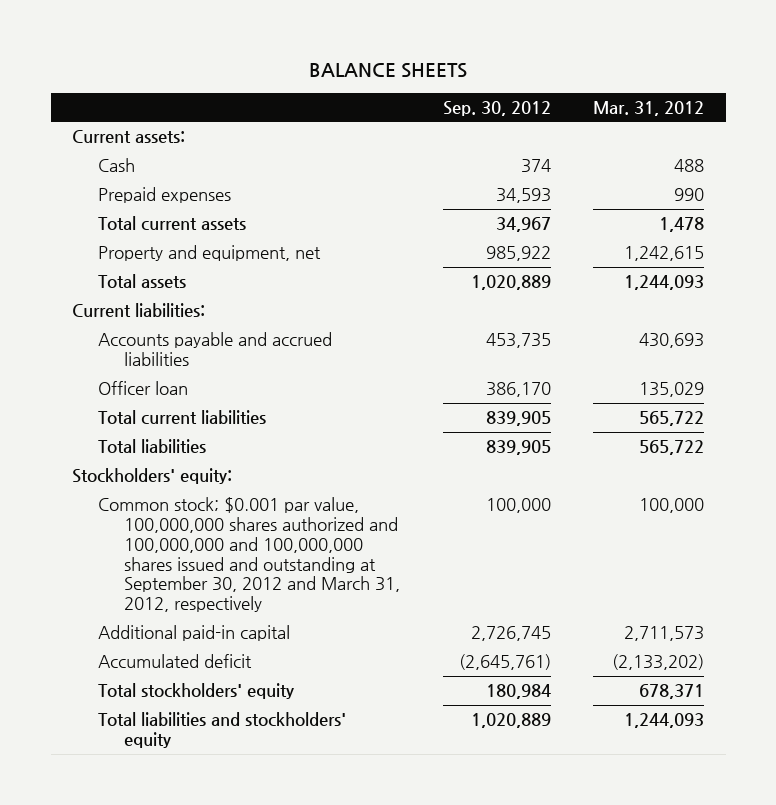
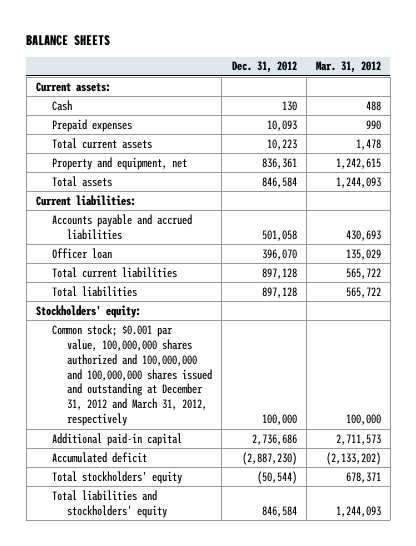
[442,100,551,116] Sep. 30, 2012 -> none
none -> [231,61,297,74] Dec. 31, 2012
[98,497,401,613] Common stock; $0.001 par value, 100,000,000 shares authorized and 100,000,000 and 100,000,000 shares issued and outstanding at September 30, 2012 and March 31, 2012, respectively -> [51,323,213,427] Common stock; $0.001 par value, 100,000,000 shares authorized and 100,000,000 and 100,000,000 shares issued and outstanding at December 31, 2012 and March 31, 2012, respectively

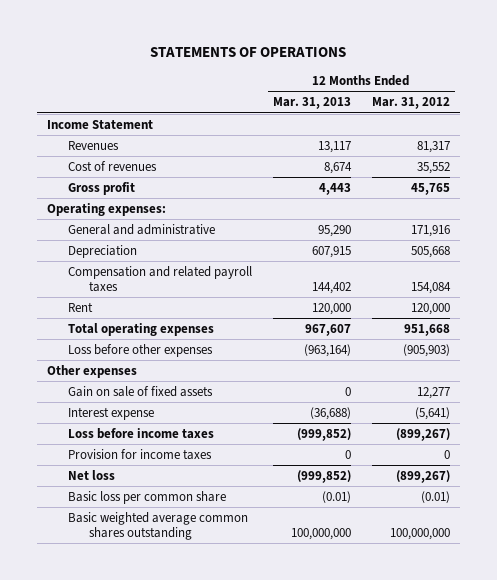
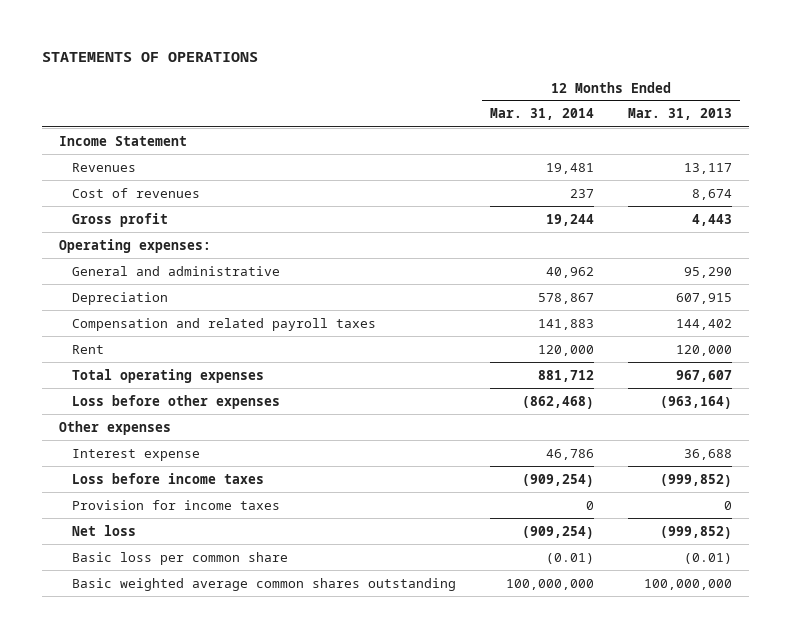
[371,97,450,110] Mar. 31, 2012 -> none
none -> [490,108,595,121] Mar. 31, 2014
[68,385,214,397] Gain on sale of fixed assets -> none
[309,406,351,420] (36,688) -> [683,448,732,460] 36,688

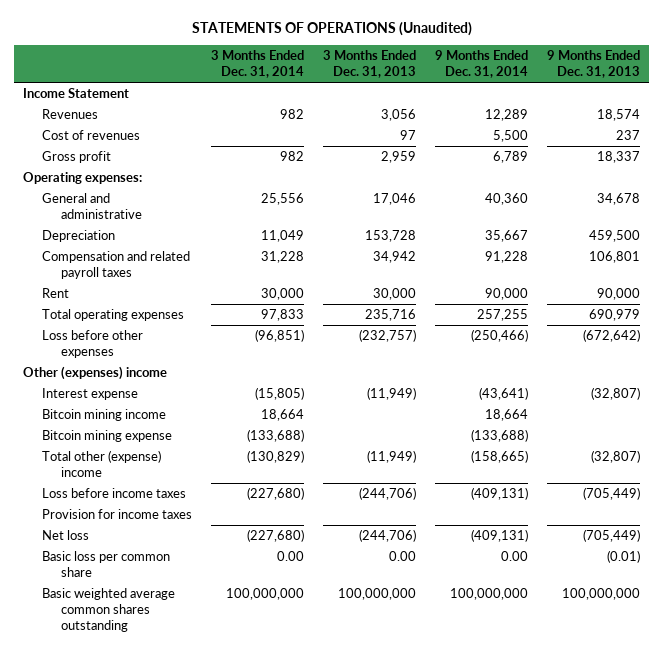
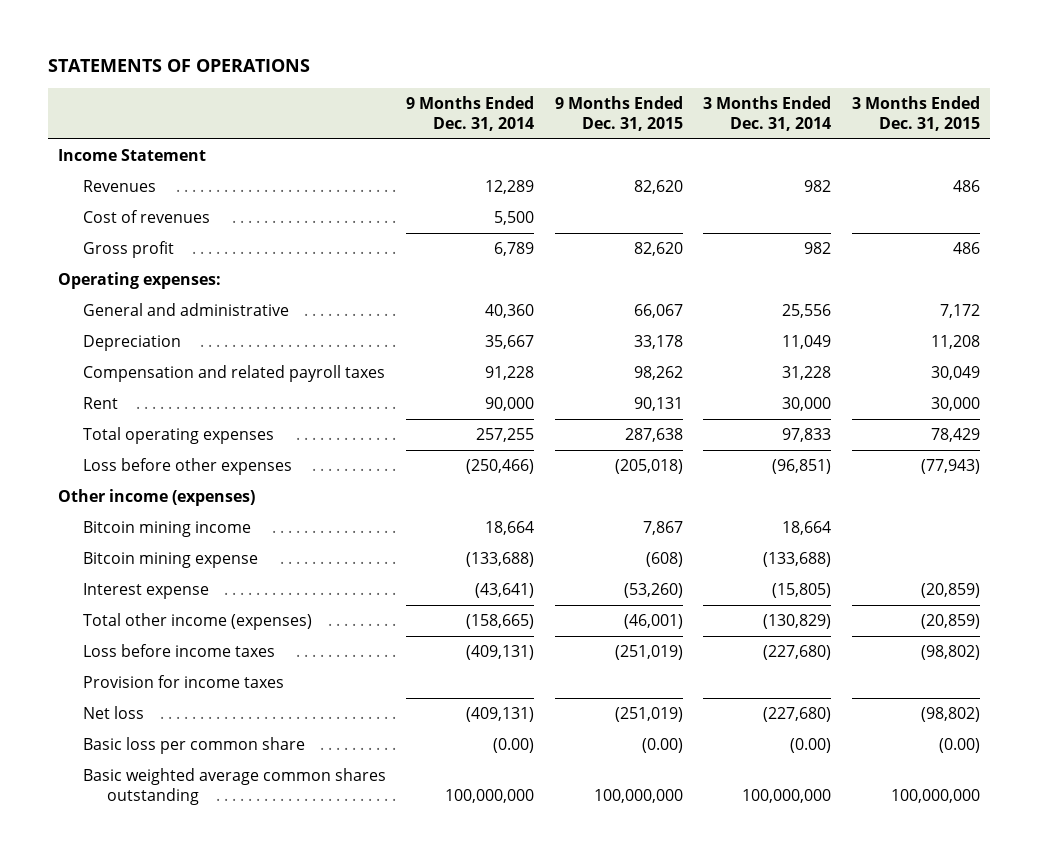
[191,21,472,36] STATEMENTS OF OPERATIONS (Unaudited) -> [47,59,310,73] STATEMENTS OF OPERATIONS
[322,50,416,78] 3 Months Ended Dec. 31, 2013 -> none
[546,50,640,78] 9 Months Ended Dec. 31, 2013 -> none
none -> [554,95,683,131] 9 Months Ended Dec. 31, 2015
none -> [851,95,980,131] 3 Months Ended Dec. 31, 2015
[23,365,168,380] Other (expenses) income -> [57,488,255,506] Other income (expenses)
[42,387,139,400] Interest expense -> [82,582,209,599] Interest expense
[42,449,162,477] Total other (expense) income -> [82,612,312,630] Total other income (expenses)
[276,550,304,561] 0.00 -> [790,737,832,753] (0.00)
[500,550,528,561] 0.00 -> [493,737,535,753] (0.00)

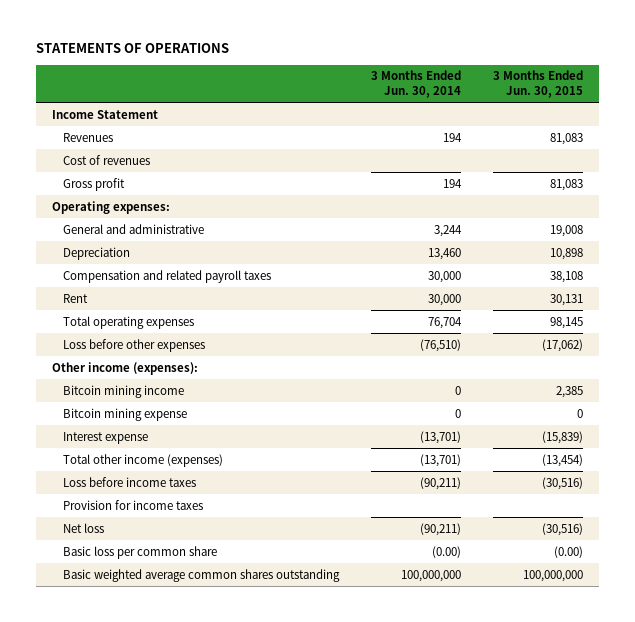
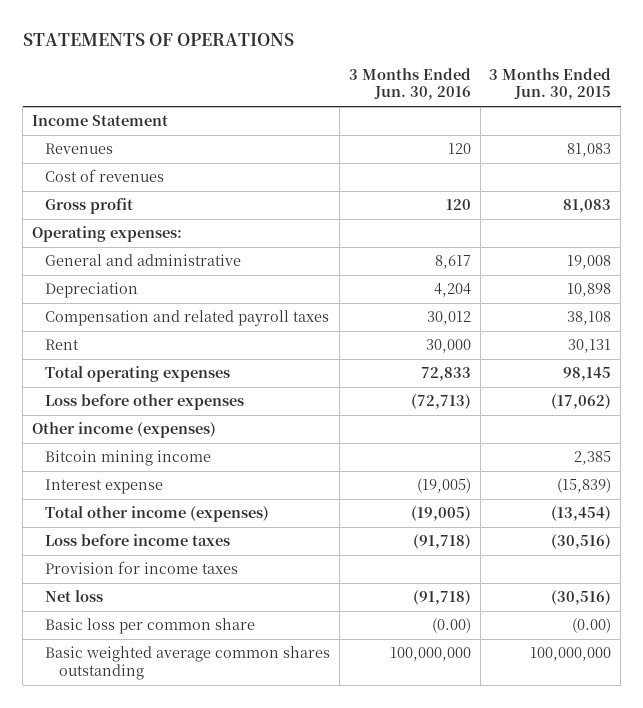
[371,70,462,98] 3 Months Ended Jun. 30, 2014 -> none
none -> [348,67,471,101] 3 Months Ended Jun. 30, 2016
[51,361,198,375] Other income (expenses): -> [32,422,217,439] Other income (expenses)
[63,407,188,421] Bitcoin mining expense -> none

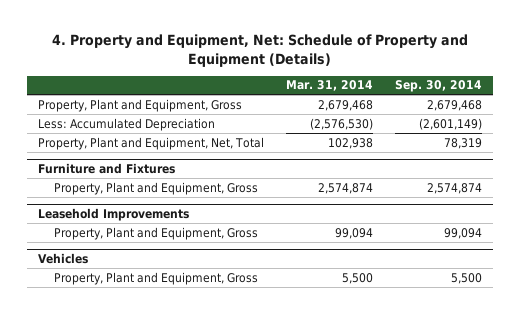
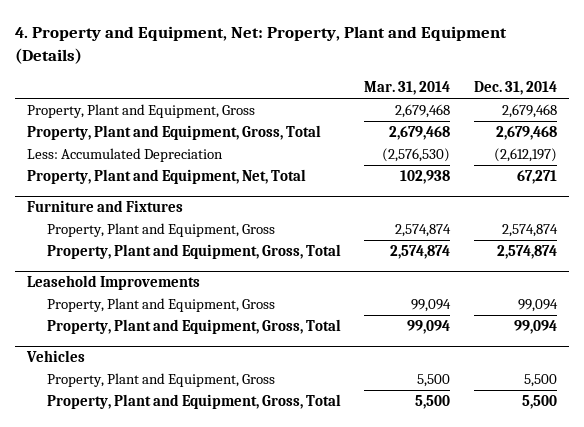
[51,34,468,67] 4. Property and Equipment, Net: Schedule of Property and Equipment (Details) -> [14,25,507,65] 4. Property and Equipment, Net: Property, Plant and Equipment (Details)
[394,80,482,93] Sep. 30, 2014 -> none
none -> [473,81,557,96] Dec. 31, 2014
none -> [26,125,321,141] Property, Plant and Equipment, Gross, Total
none -> [46,244,341,260] Property, Plant and Equipment, Gross, Total
none -> [46,319,341,335] Property, Plant and Equipment, Gross, Total
none -> [46,394,341,410] Property, Plant and Equipment, Gross, Total

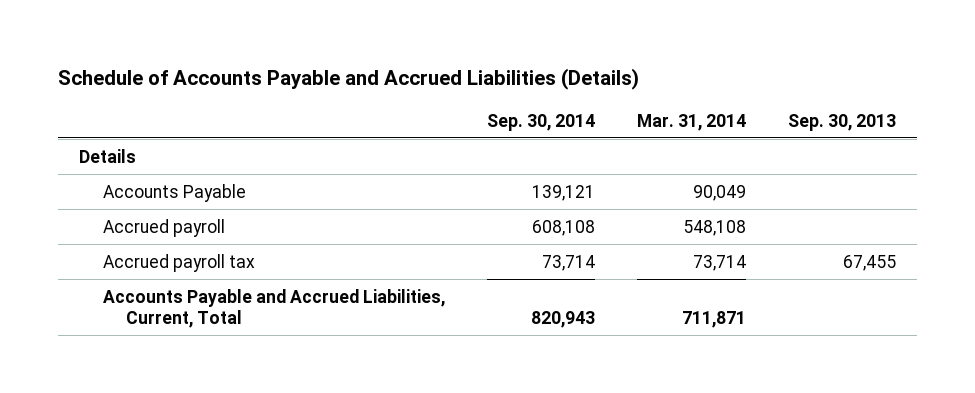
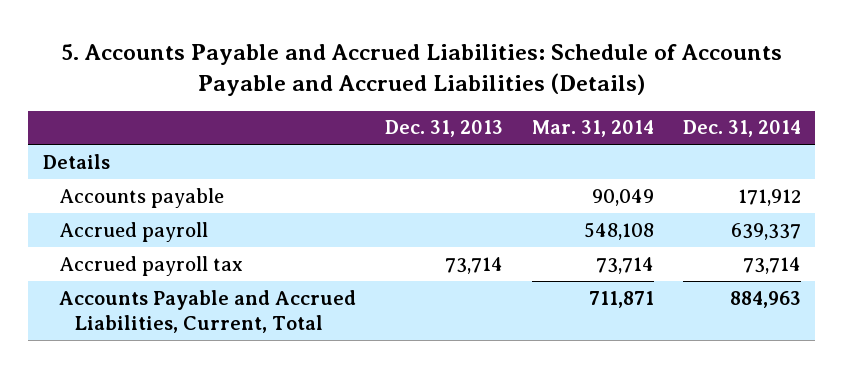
[58,68,640,91] Schedule of Accounts Payable and Accrued Liabilities (Details) -> [60,43,782,96] 5. Accounts Payable and Accrued Liabilities: Schedule of Accounts Payable and Accrued Liabilities (Details)
[486,113,595,131] Sep. 30, 2014 -> none
[787,113,896,131] Sep. 30, 2013 -> none
none -> [384,120,503,138] Dec. 31, 2013
none -> [682,120,801,138] Dec. 31, 2014
[102,183,246,202] Accounts Payable -> [58,187,224,208] Accounts payable

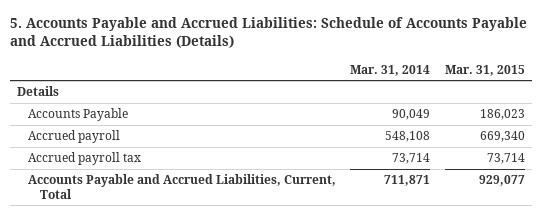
[384,120,503,138] Dec. 31, 2013 -> none
[682,120,801,138] Dec. 31, 2014 -> none
none -> [444,64,525,76] Mar. 31, 2015
[58,187,224,208] Accounts payable -> [28,108,129,122] Accounts Payable

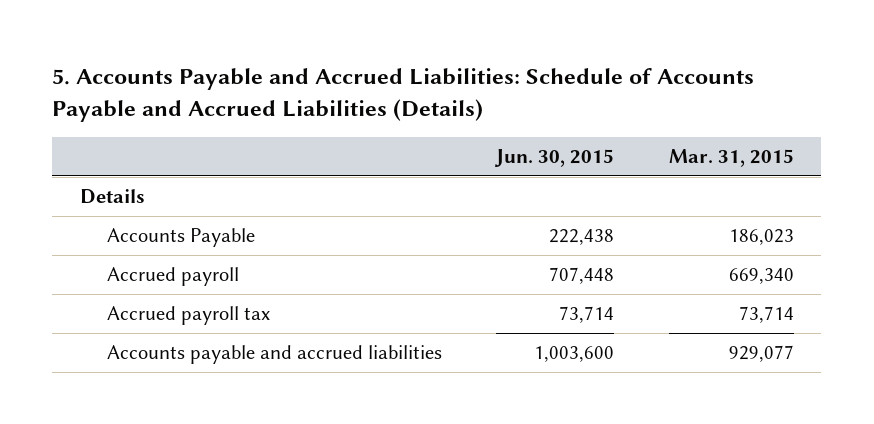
[350,64,431,76] Mar. 31, 2014 -> none
none -> [494,148,615,167] Jun. 30, 2015
[28,174,337,199] Accounts Payable and Accrued Liabilities, Current, Total -> [106,345,442,365] Accounts payable and accrued liabilities

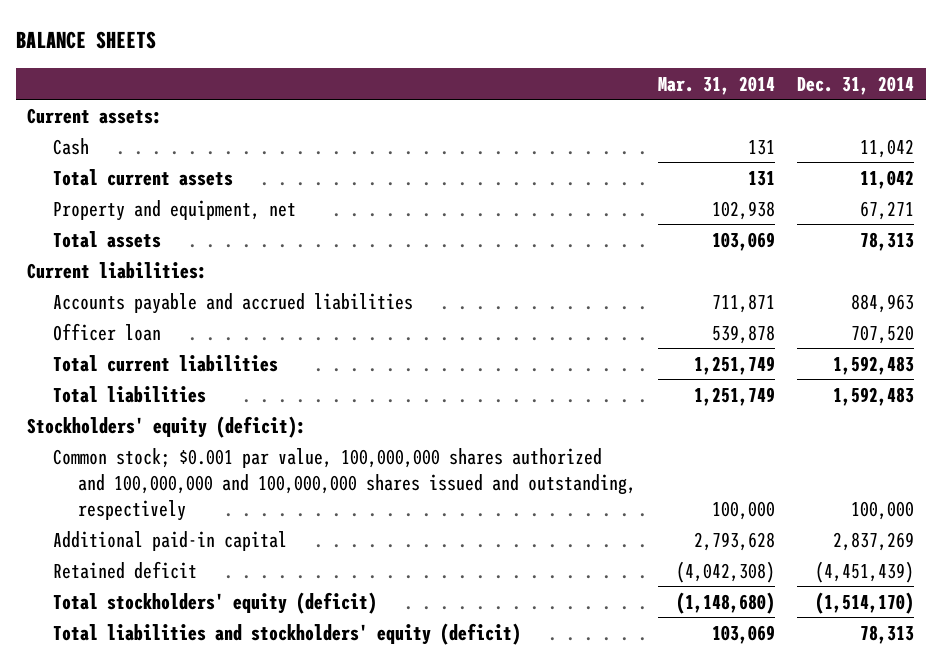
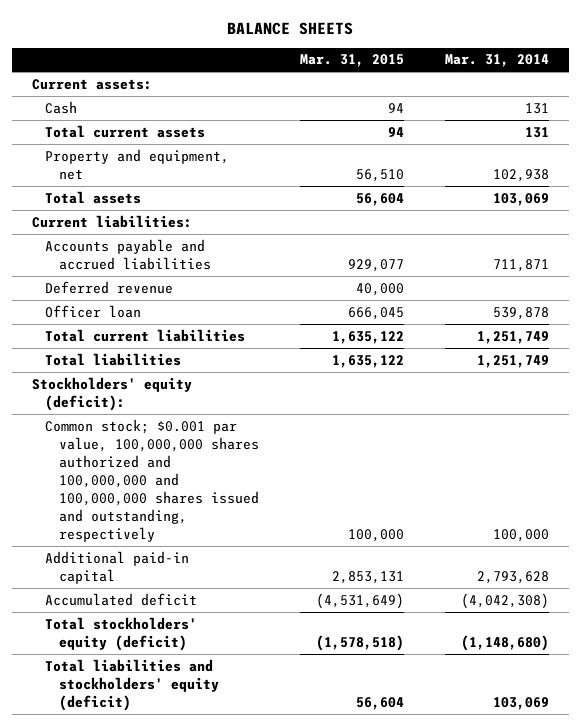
[797,75,915,95] Dec. 31, 2014 -> none
none -> [299,54,404,68] Mar. 31, 2015
none -> [45,280,174,294] Deferred revenue
[52,560,197,579] Retained deficit -> [45,592,198,606] Accumulated deficit

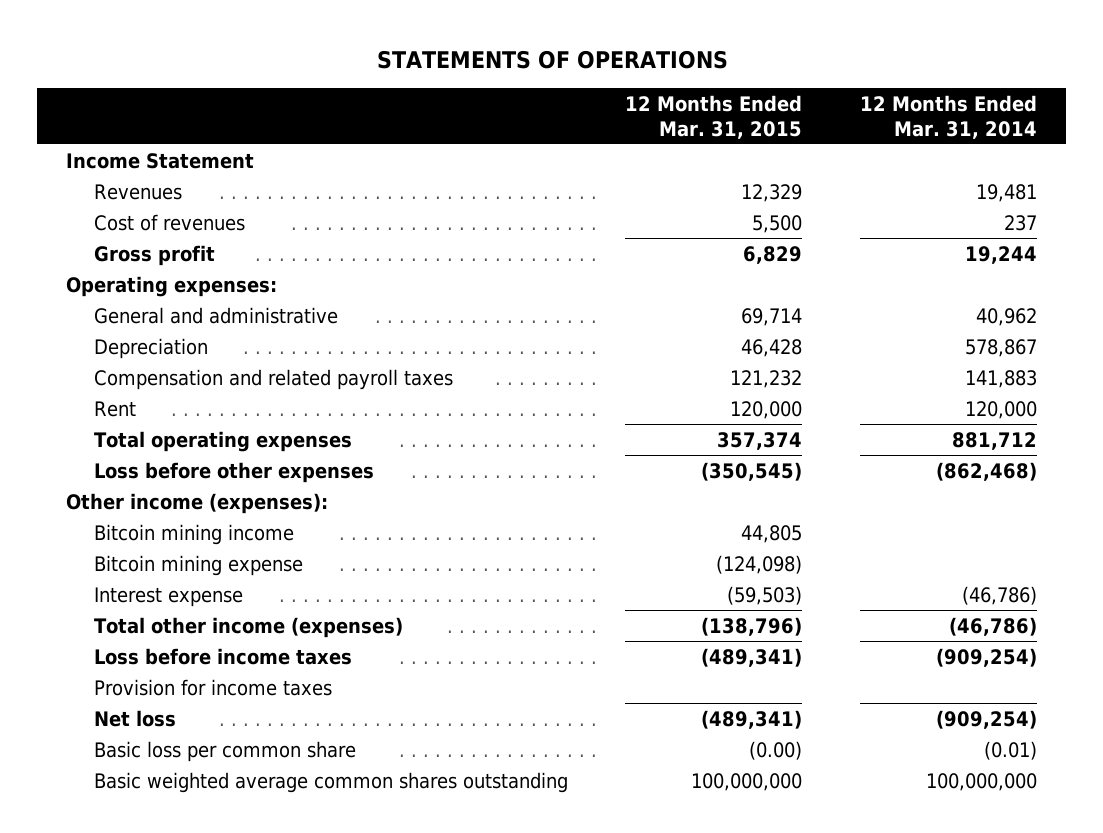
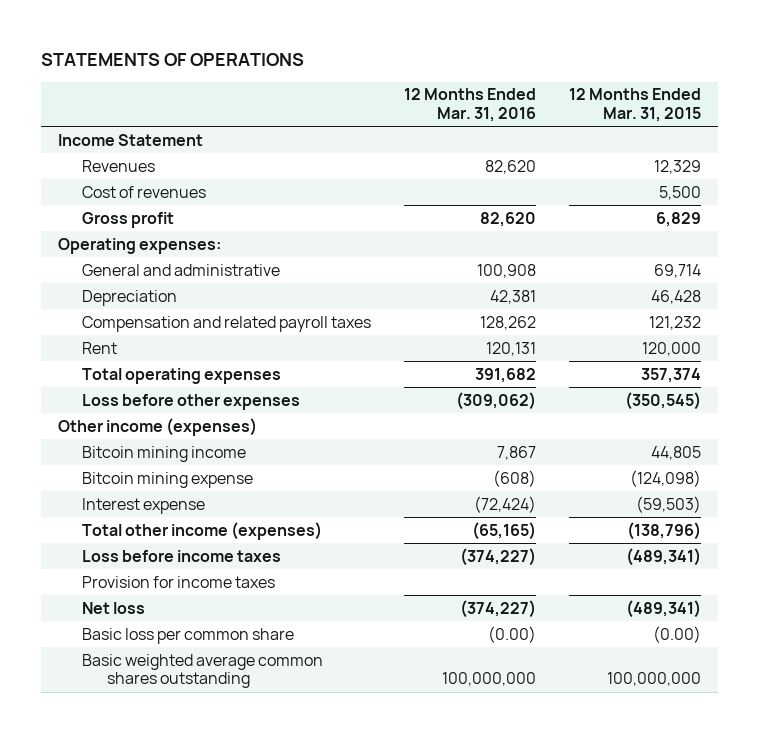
[860,94,1038,139] 12 Months Ended Mar. 31, 2014 -> none
none -> [404,88,537,122] 12 Months Ended Mar. 31, 2016
[66,492,329,514] Other income (expenses): -> [57,417,257,436] Other income (expenses)

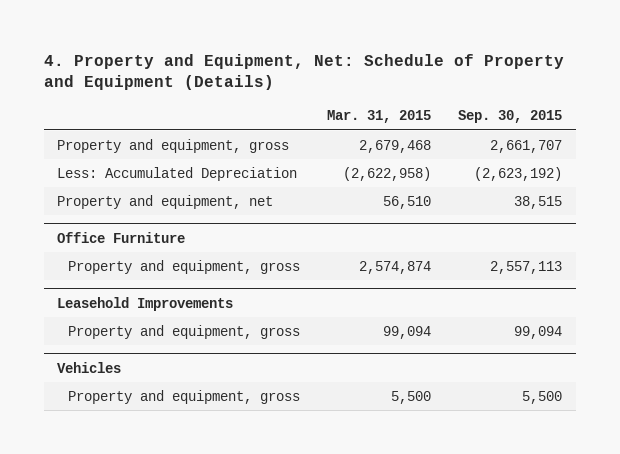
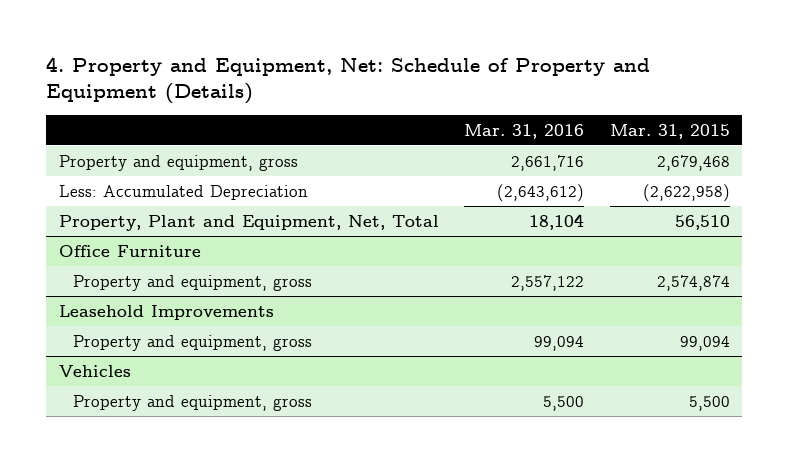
[458,110,563,124] Sep. 30, 2015 -> none
none -> [464,123,585,139] Mar. 31, 2016
[57,194,274,209] Property and equipment, net -> [58,214,439,231] Property, Plant and Equipment, Net, Total

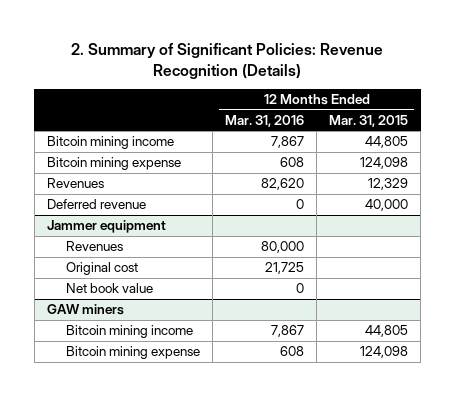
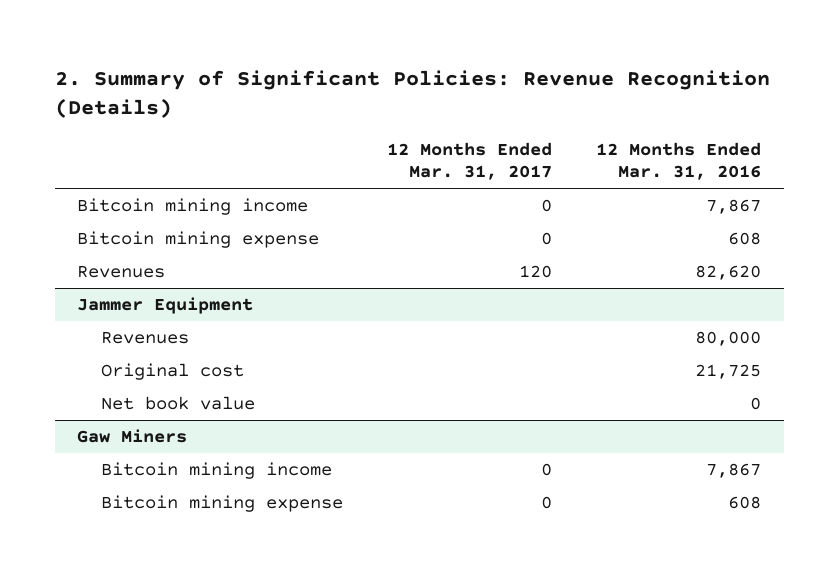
[329,114,409,127] Mar. 31, 2015 -> none
none -> [387,142,553,181] 12 Months Ended Mar. 31, 2017
[46,199,146,210] Deferred revenue -> none
[46,220,166,234] Jammer equipment -> [77,297,254,315] Jammer Equipment
[46,304,124,316] GAW miners -> [77,429,188,444] Gaw Miners

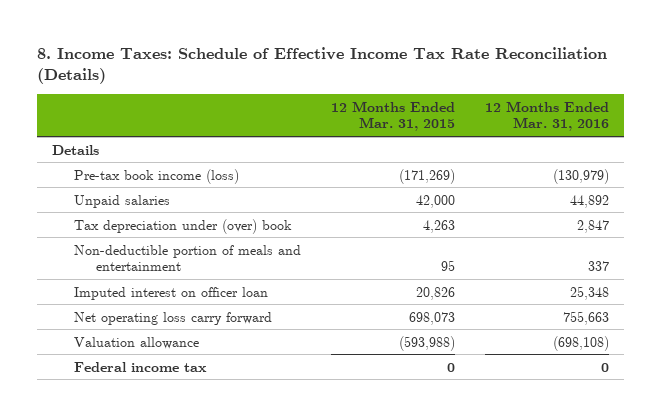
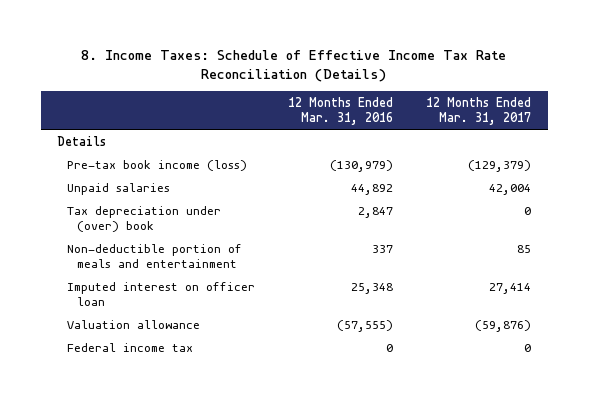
[330,100,455,132] 12 Months Ended Mar. 31, 2015 -> none
none -> [426,96,532,126] 12 Months Ended Mar. 31, 2017
[73,311,272,325] Net operating loss carry forward -> none
[553,335,610,351] (698,108) -> [337,319,394,332] (57,555)

